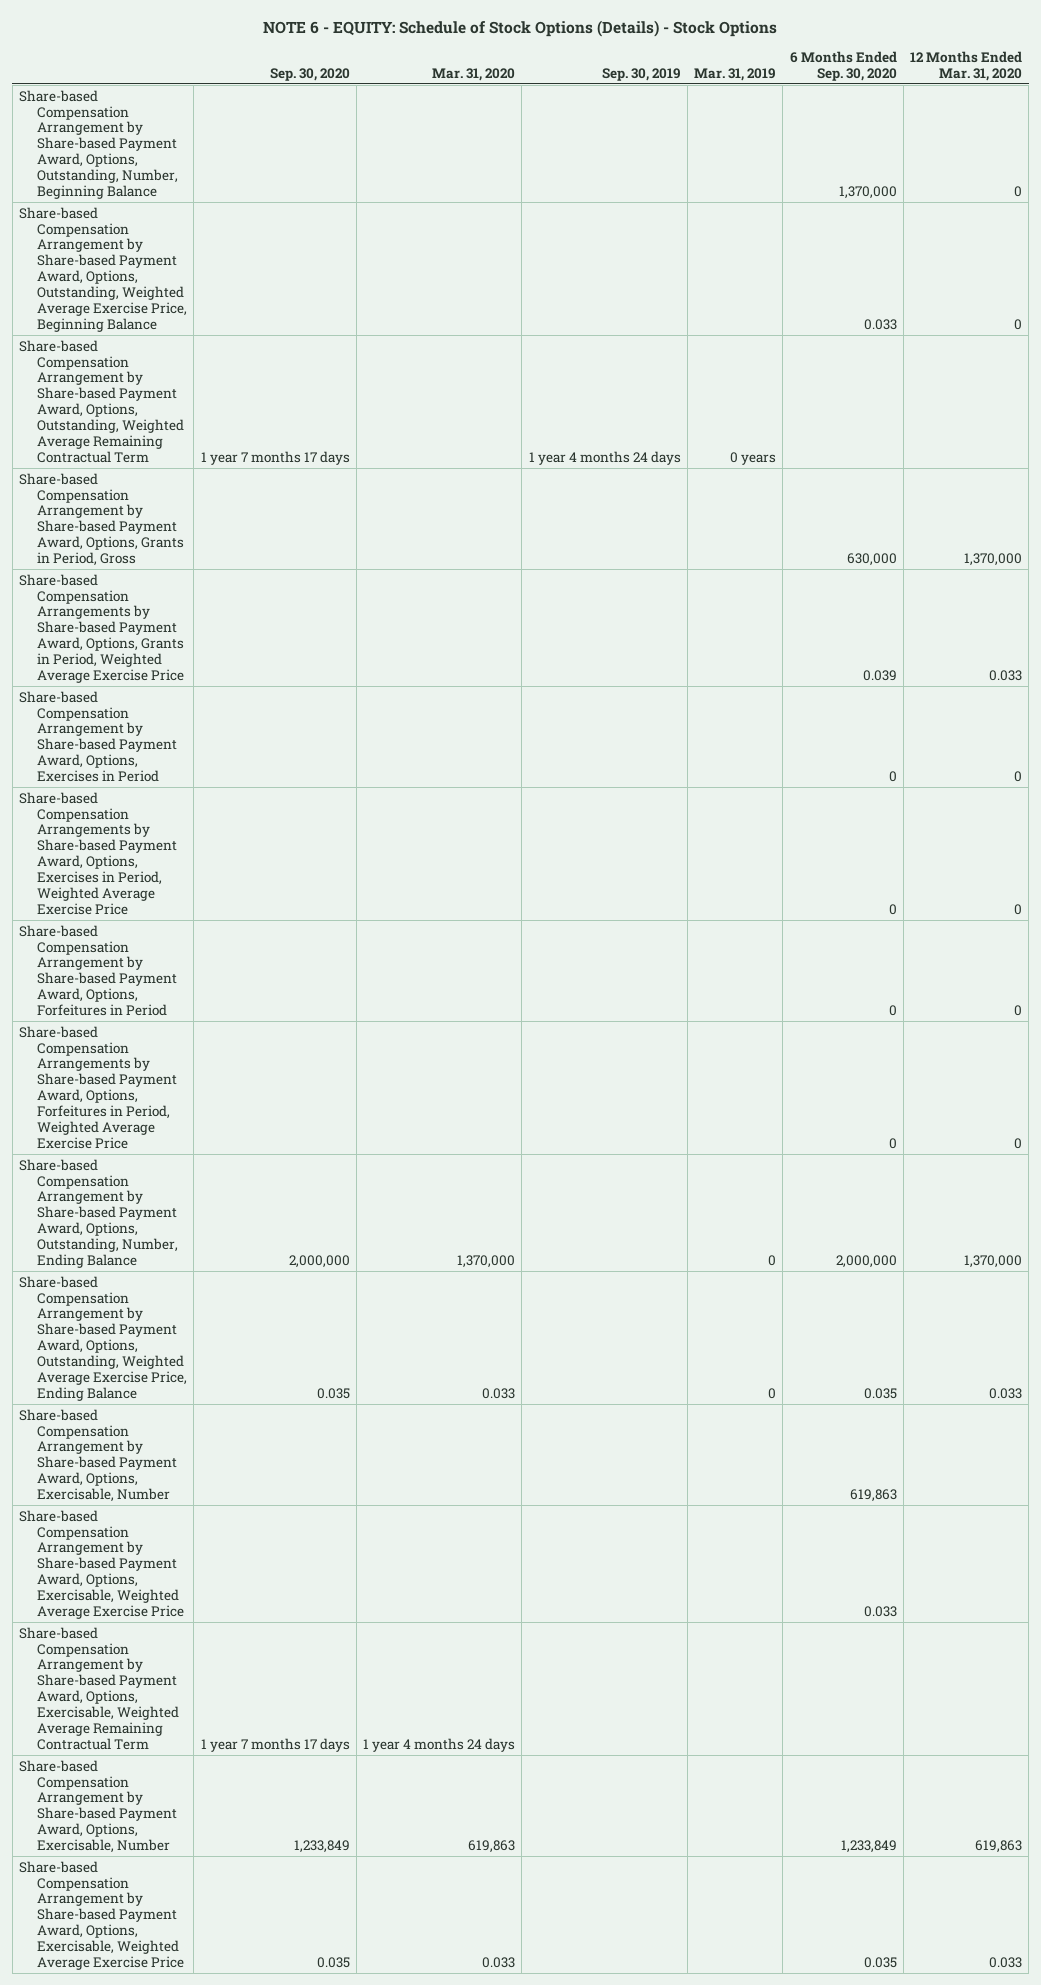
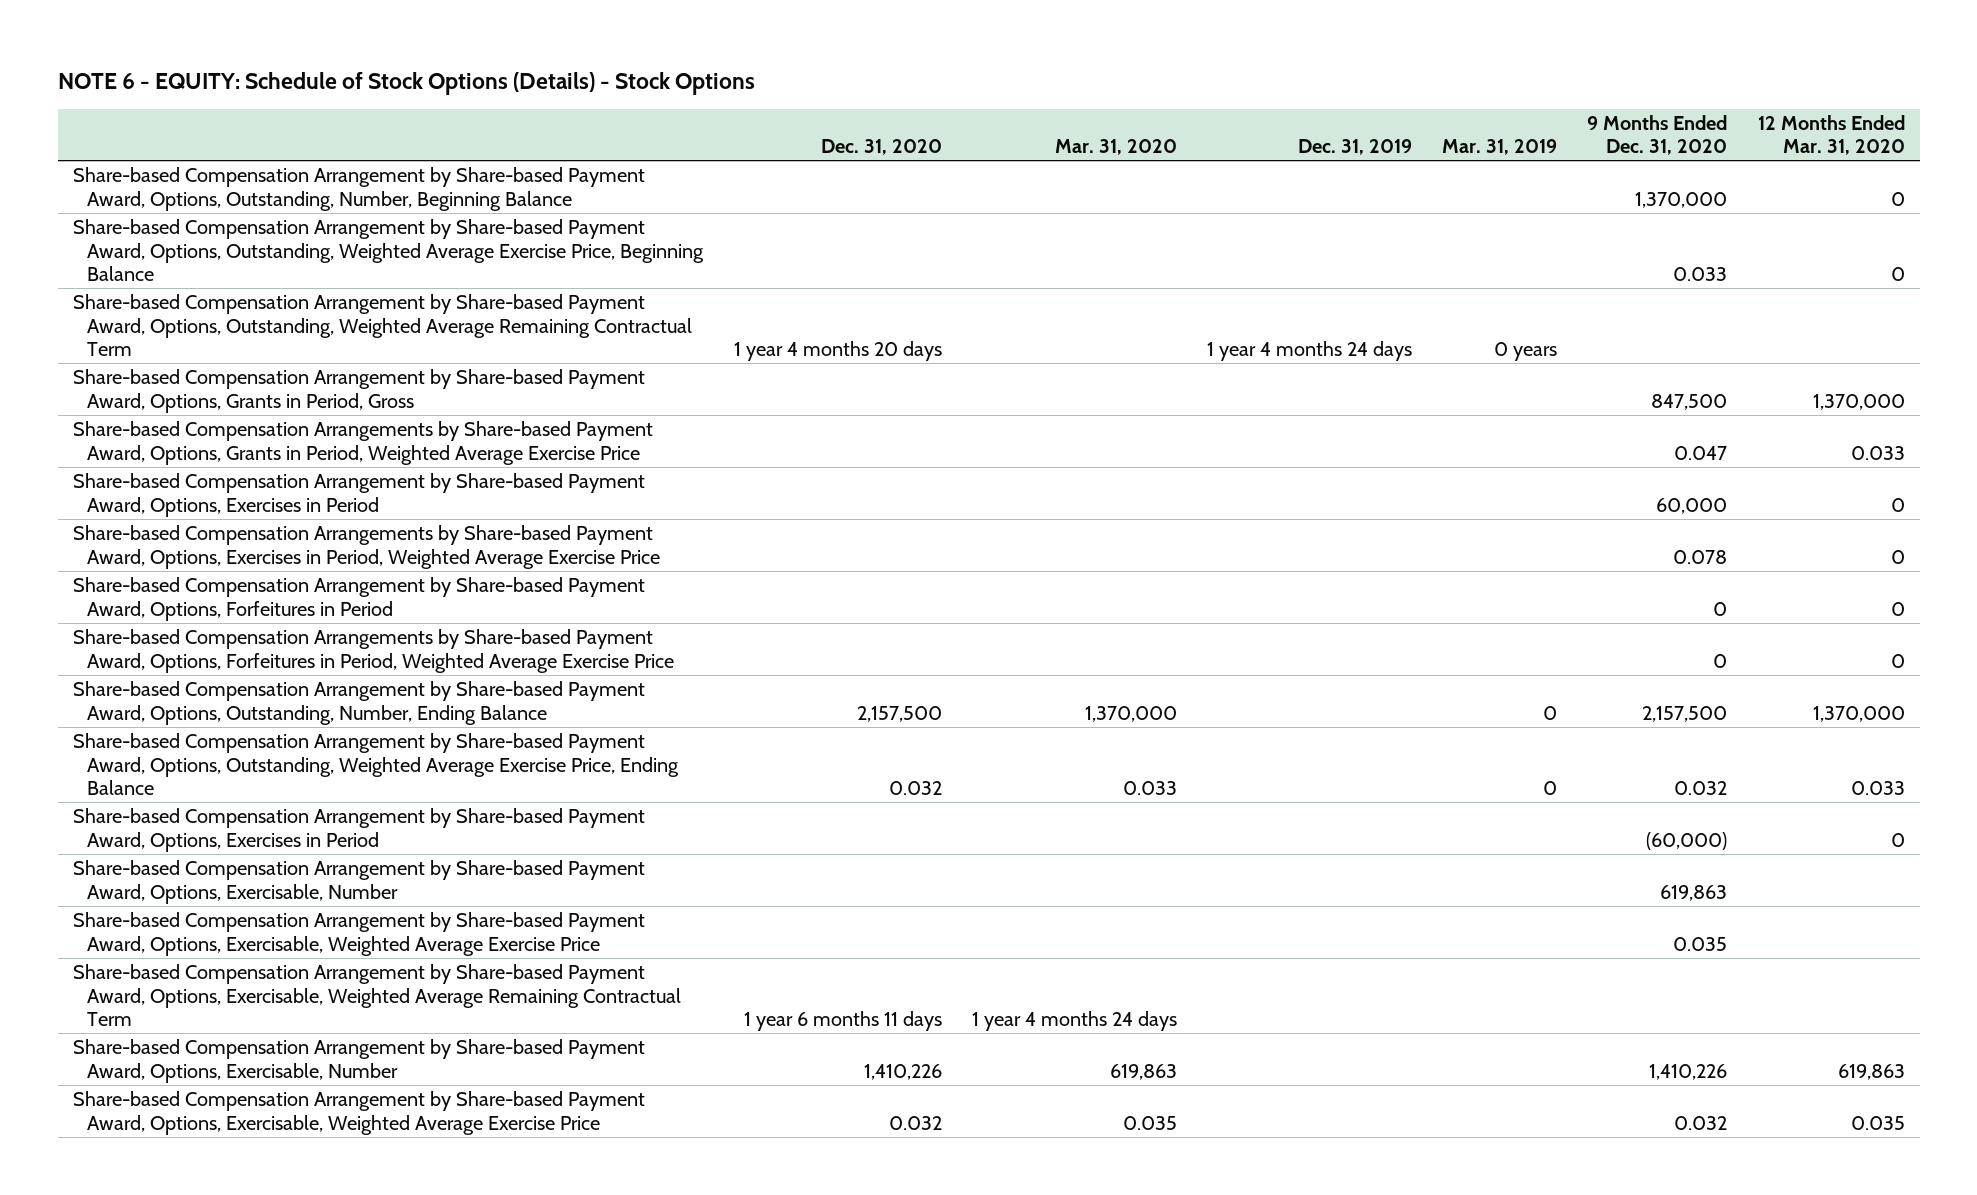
[269,67,350,81] Sep. 30, 2020 -> none
[601,67,681,81] Sep. 30, 2019 -> none
[789,50,897,81] 6 Months Ended Sep. 30, 2020 -> none
none -> [820,139,942,156] Dec. 31, 2020
none -> [1297,139,1412,156] Dec. 31, 2019
none -> [1587,114,1728,156] 9 Months Ended Dec. 31, 2020
none -> [72,808,645,852] Share-based Compensation Arrangement by Share-based Payment Award, Options, Exercises in Period
[482,1956,516,1968] 0.033 -> [1122,1115,1177,1130] 0.035
[988,1956,1022,1968] 0.033 -> [1850,1115,1905,1130] 0.035

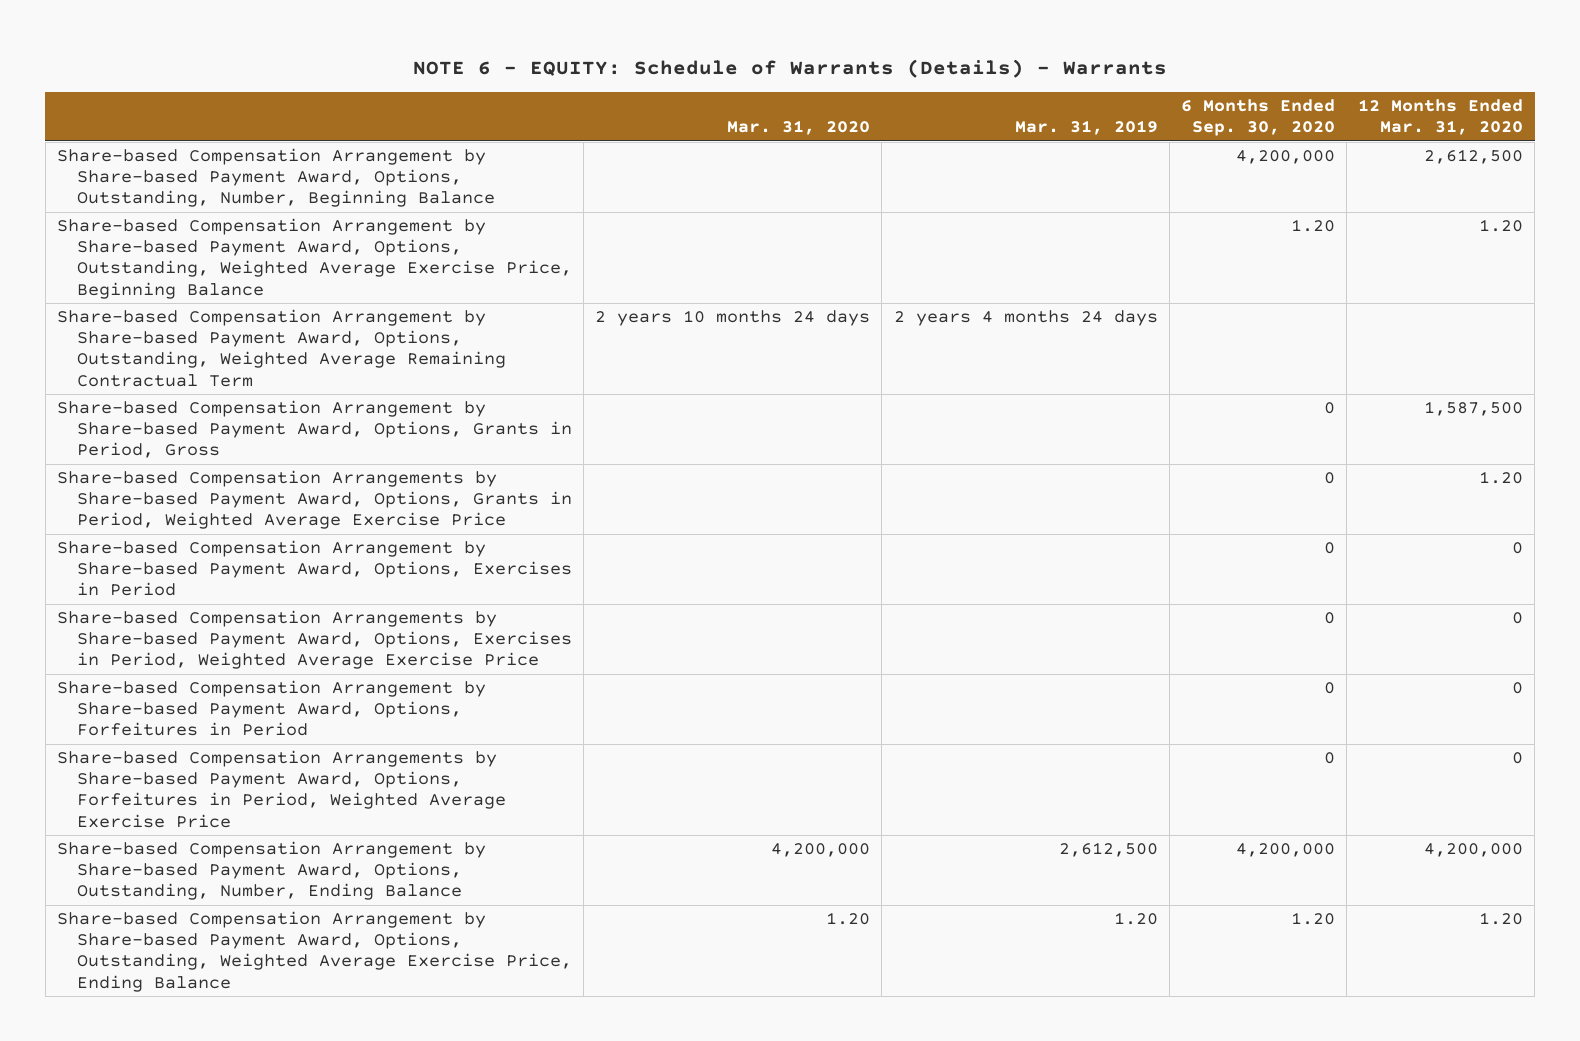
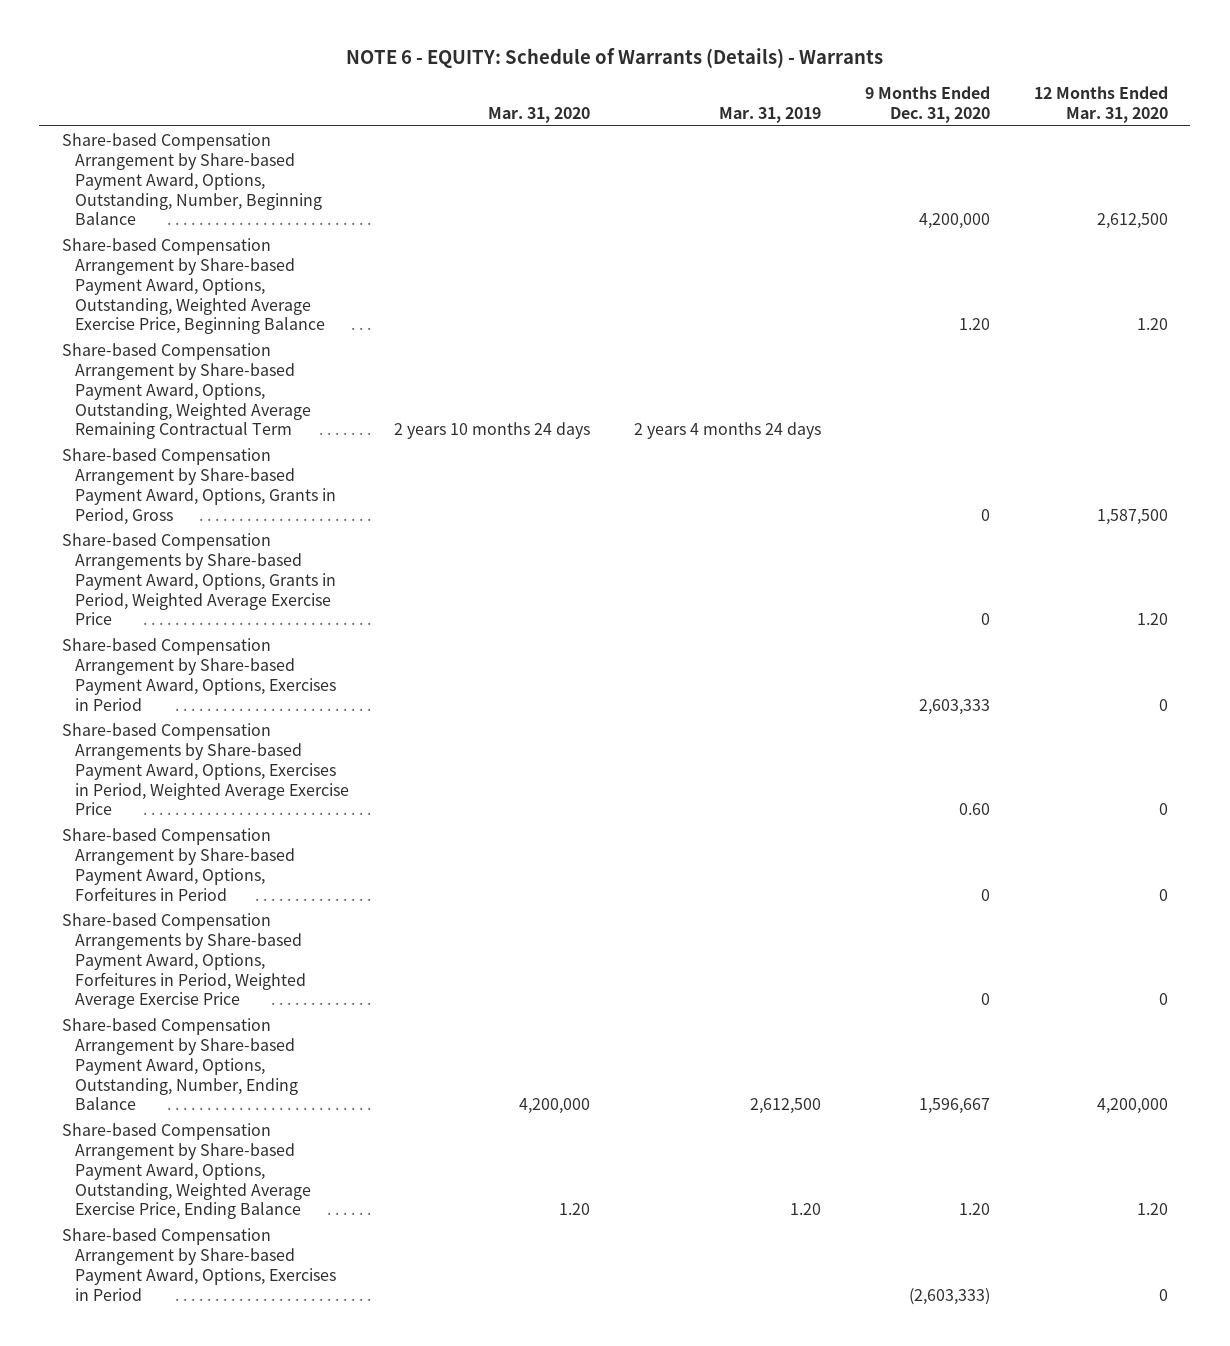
[1180,99,1335,137] 6 Months Ended Sep. 30, 2020 -> none
none -> [865,85,991,123] 9 Months Ended Dec. 31, 2020
none -> [61,1227,337,1301] Share-based Compensation Arrangement by Share-based Payment Award, Options, Exercises in Period

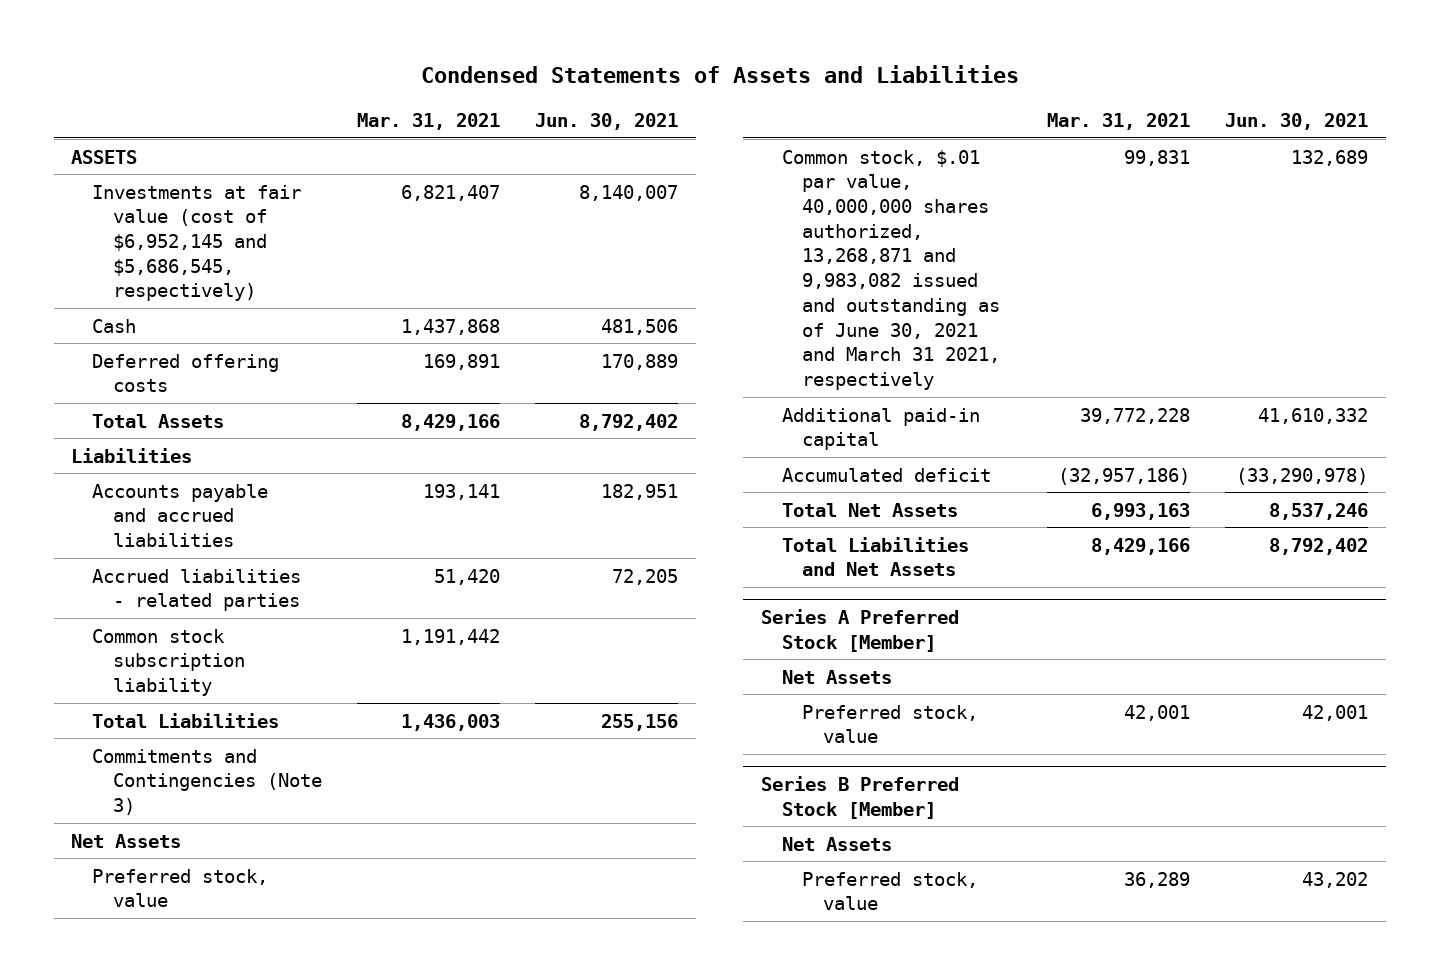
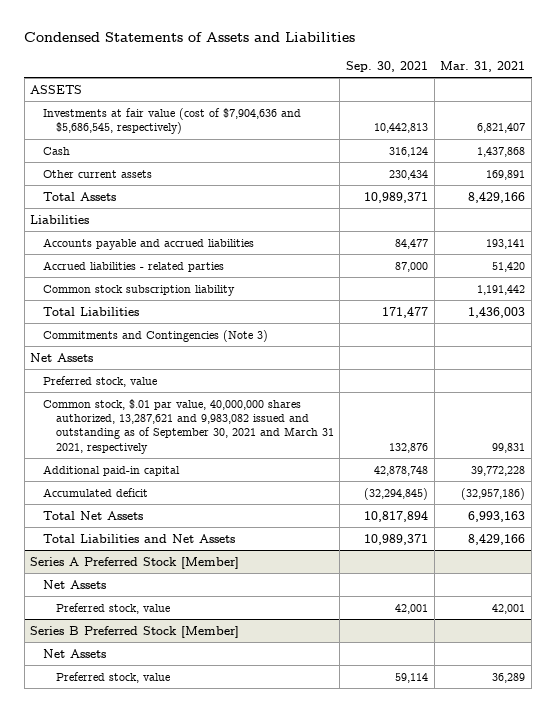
[535,112,679,130] Jun. 30, 2021 -> none
none -> [346,60,429,72] Sep. 30, 2021
[91,184,301,302] Investments at fair value (cost of $6,952,145 and $5,686,545, respectively) -> [43,107,302,135] Investments at fair value (cost of $7,904,636 and $5,686,545, respectively)
[91,353,279,393] Deferred offering costs -> [43,169,153,178] Other current assets
[781,149,1001,391] Common stock, $.01 par value, 40,000,000 shares authorized, 13,268,871 and 9,983,082 issued and outstanding as of June 30, 2021 and March 31 2021, respectively -> [43,398,334,454] Common stock, $.01 par value, 40,000,000 shares authorized, 13,287,621 and 9,983,082 issued and outstanding as of September 30, 2021 and March 31 2021, respectively

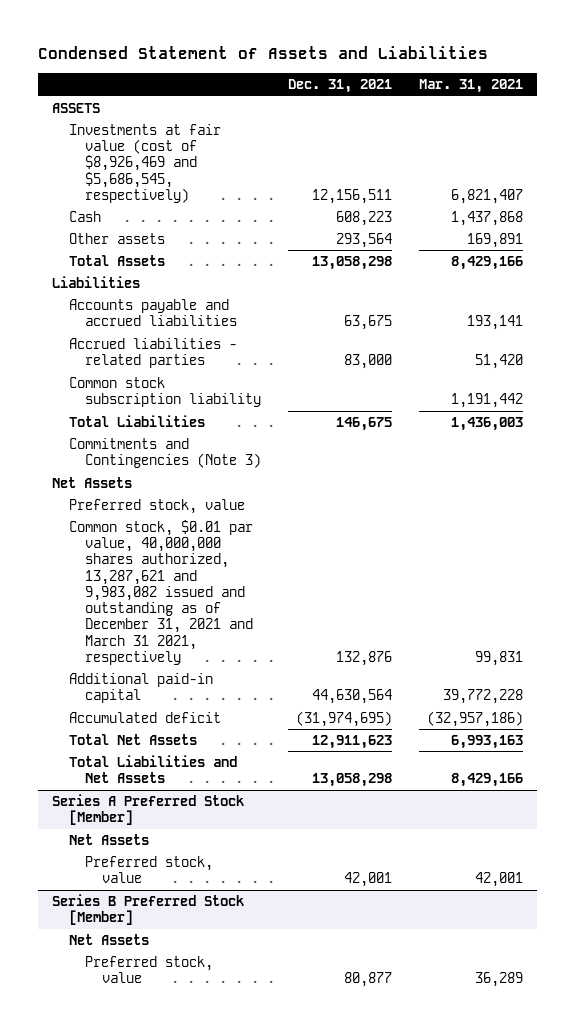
[24,32,356,43] Condensed Statements of Assets and Liabilities -> [38,46,489,60] Condensed Statement of Assets and Liabilities
[346,60,429,72] Sep. 30, 2021 -> none
none -> [288,79,393,94] Dec. 31, 2021
[43,107,302,135] Investments at fair value (cost of $7,904,636 and $5,686,545, respectively) -> [68,123,221,203] Investments at fair value (cost of $8,926,469 and $5,686,545, respectively)
[43,169,153,178] Other current assets -> [68,232,165,244] Other assets
[43,398,334,454] Common stock, $.01 par value, 40,000,000 shares authorized, 13,287,621 and 9,983,082 issued and outstanding as of September 30, 2021 and March 31 2021, respectively -> [68,519,254,665] Common stock, $0.01 par value, 40,000,000 shares authorized, 13,287,621 and 9,983,082 issued and outstanding as of December 31, 2021 and March 31 2021, respectively

